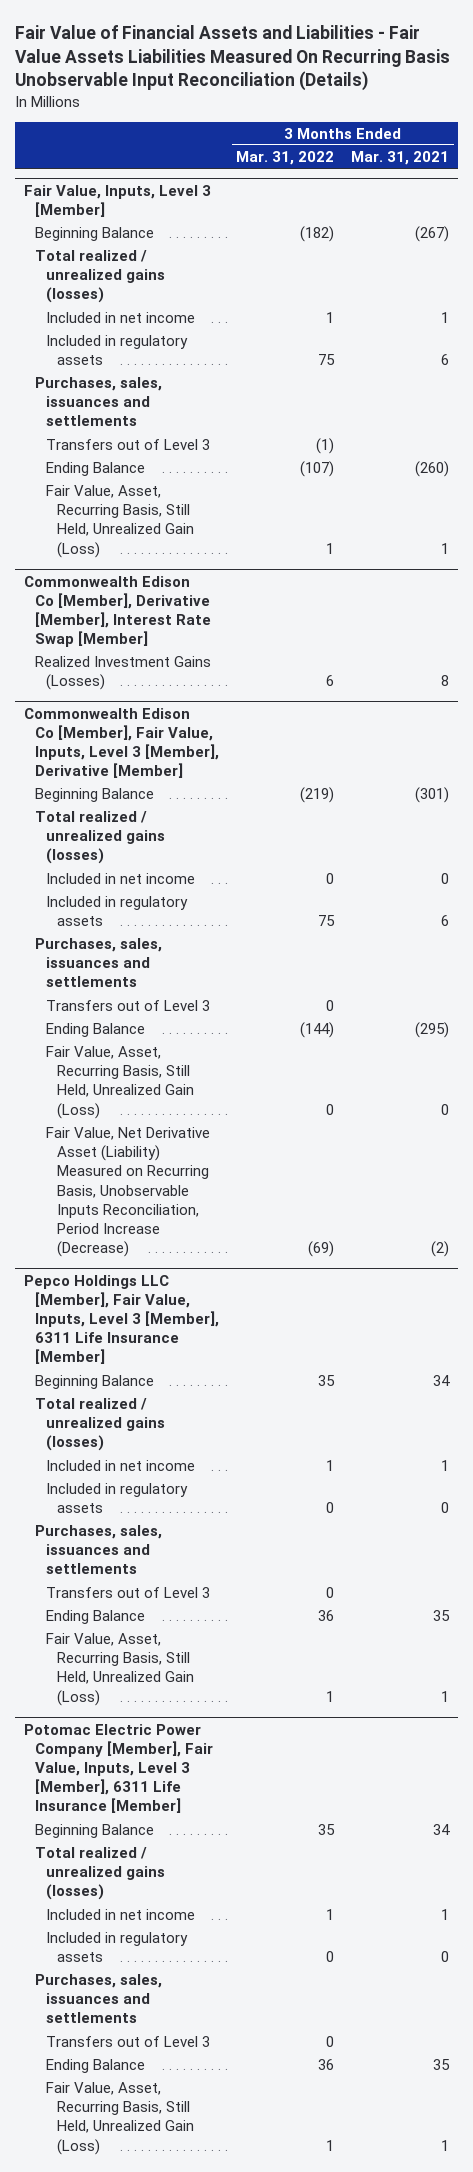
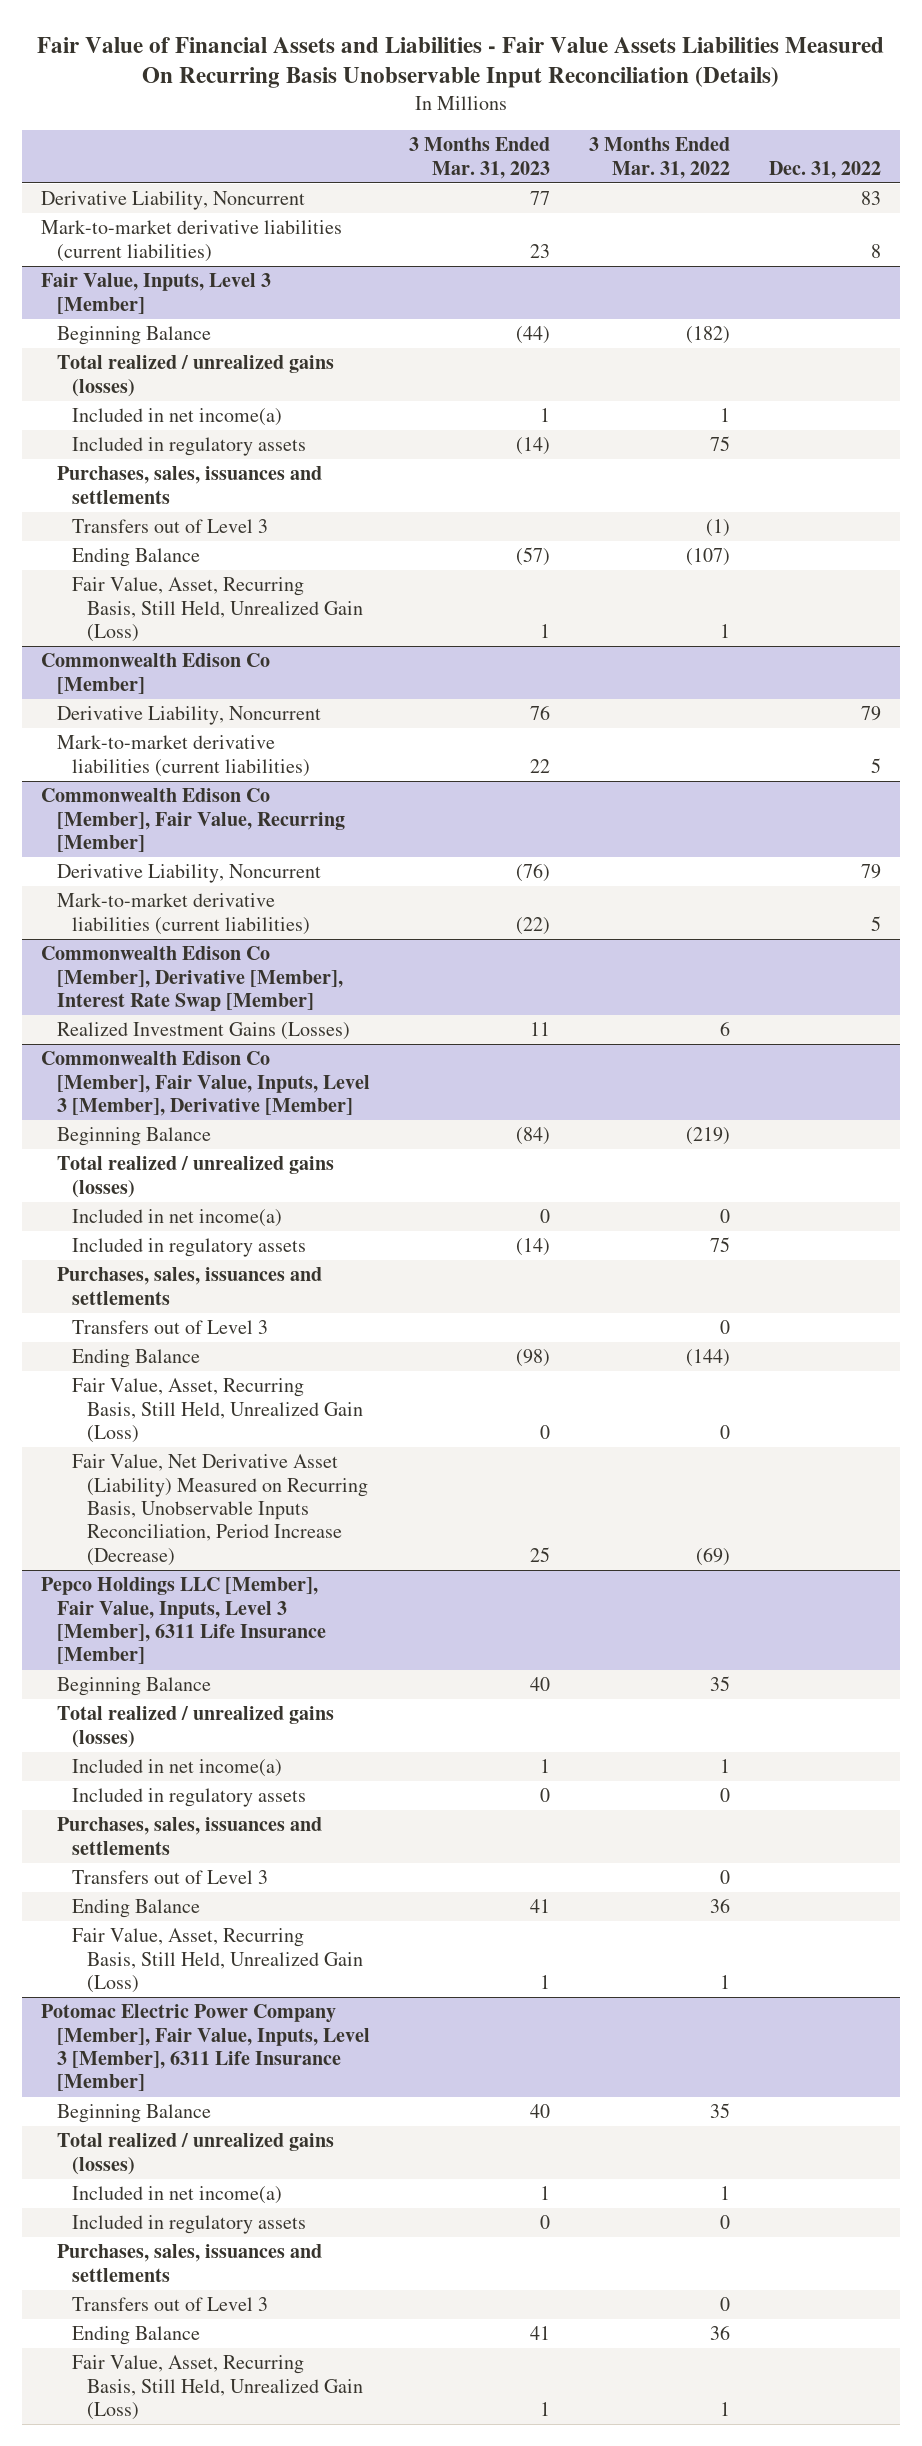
[351,151,450,166] Mar. 31, 2021 -> none
none -> [408,137,550,179] 3 Months Ended Mar. 31, 2023
none -> [768,160,881,179] Dec. 31, 2022
none -> [41,191,306,211] Derivative Liability, Noncurrent
none -> [41,220,343,262] Mark-to-market derivative liabilities (current liabilities)
[46,312,196,324] Included in net income -> [71,408,282,427] Included in net income(a)
none -> [41,653,271,694] Commonwealth Edison Co [Member]
none -> [56,706,321,726] Derivative Liability, Noncurrent
none -> [56,735,310,777] Mark-to-market derivative liabilities (current liabilities)
none -> [41,788,345,853] Commonwealth Edison Co [Member], Fair Value, Recurring [Member]
none -> [56,864,321,884] Derivative Liability, Noncurrent
none -> [56,893,310,935] Mark-to-market derivative liabilities (current liabilities)
[46,873,196,885] Included in net income -> [71,1209,282,1228] Included in net income(a)
[46,1460,196,1472] Included in net income -> [71,1759,282,1778] Included in net income(a)
[46,1909,196,1921] Included in net income -> [71,2186,282,2205] Included in net income(a)

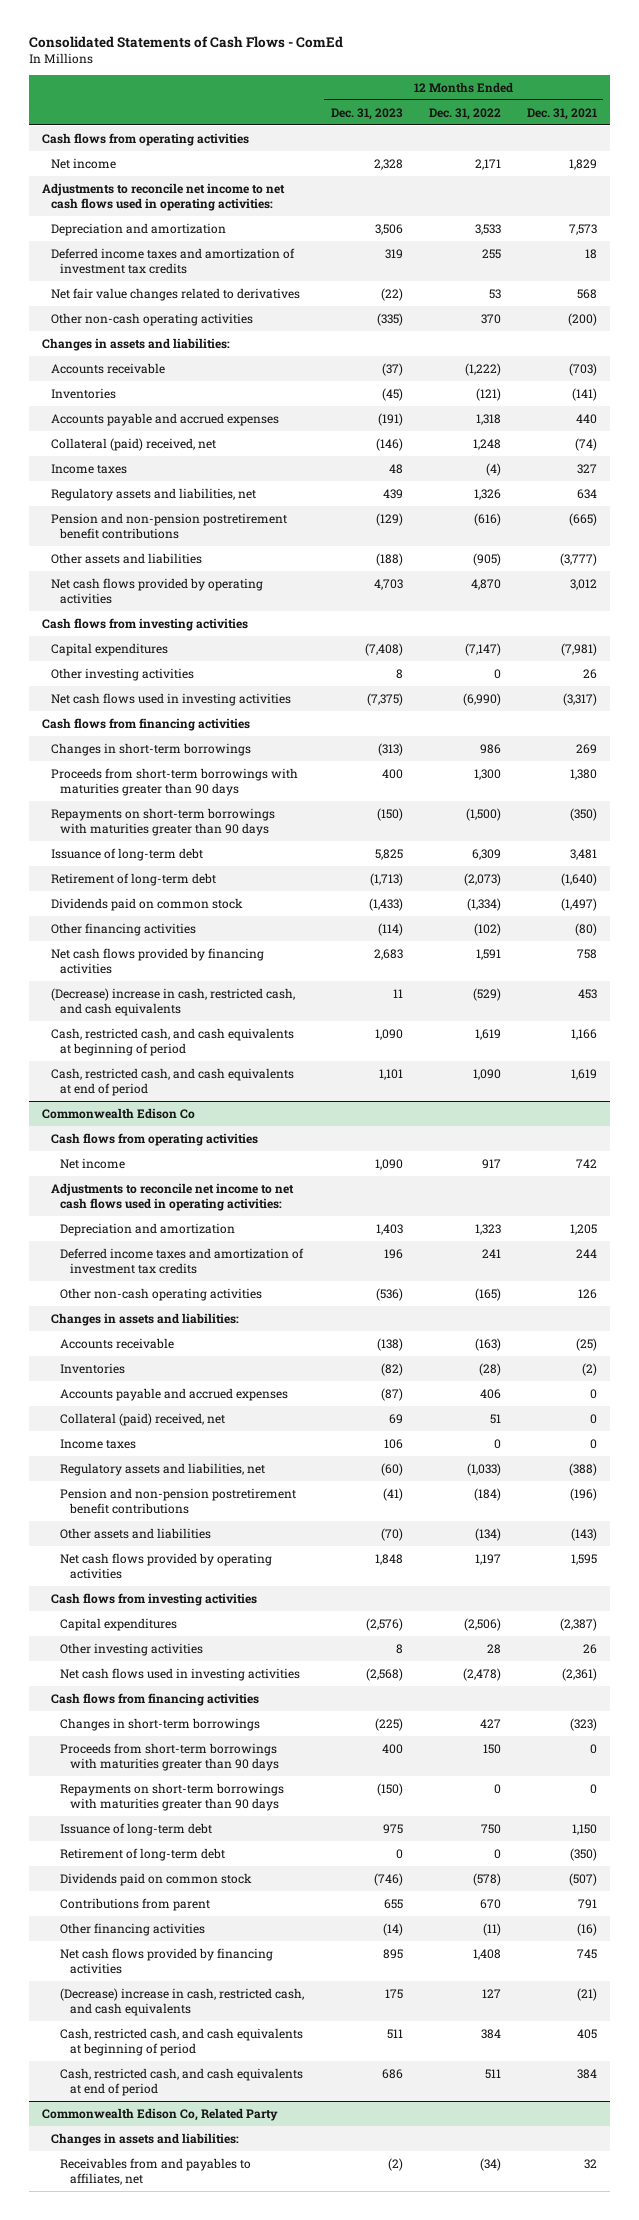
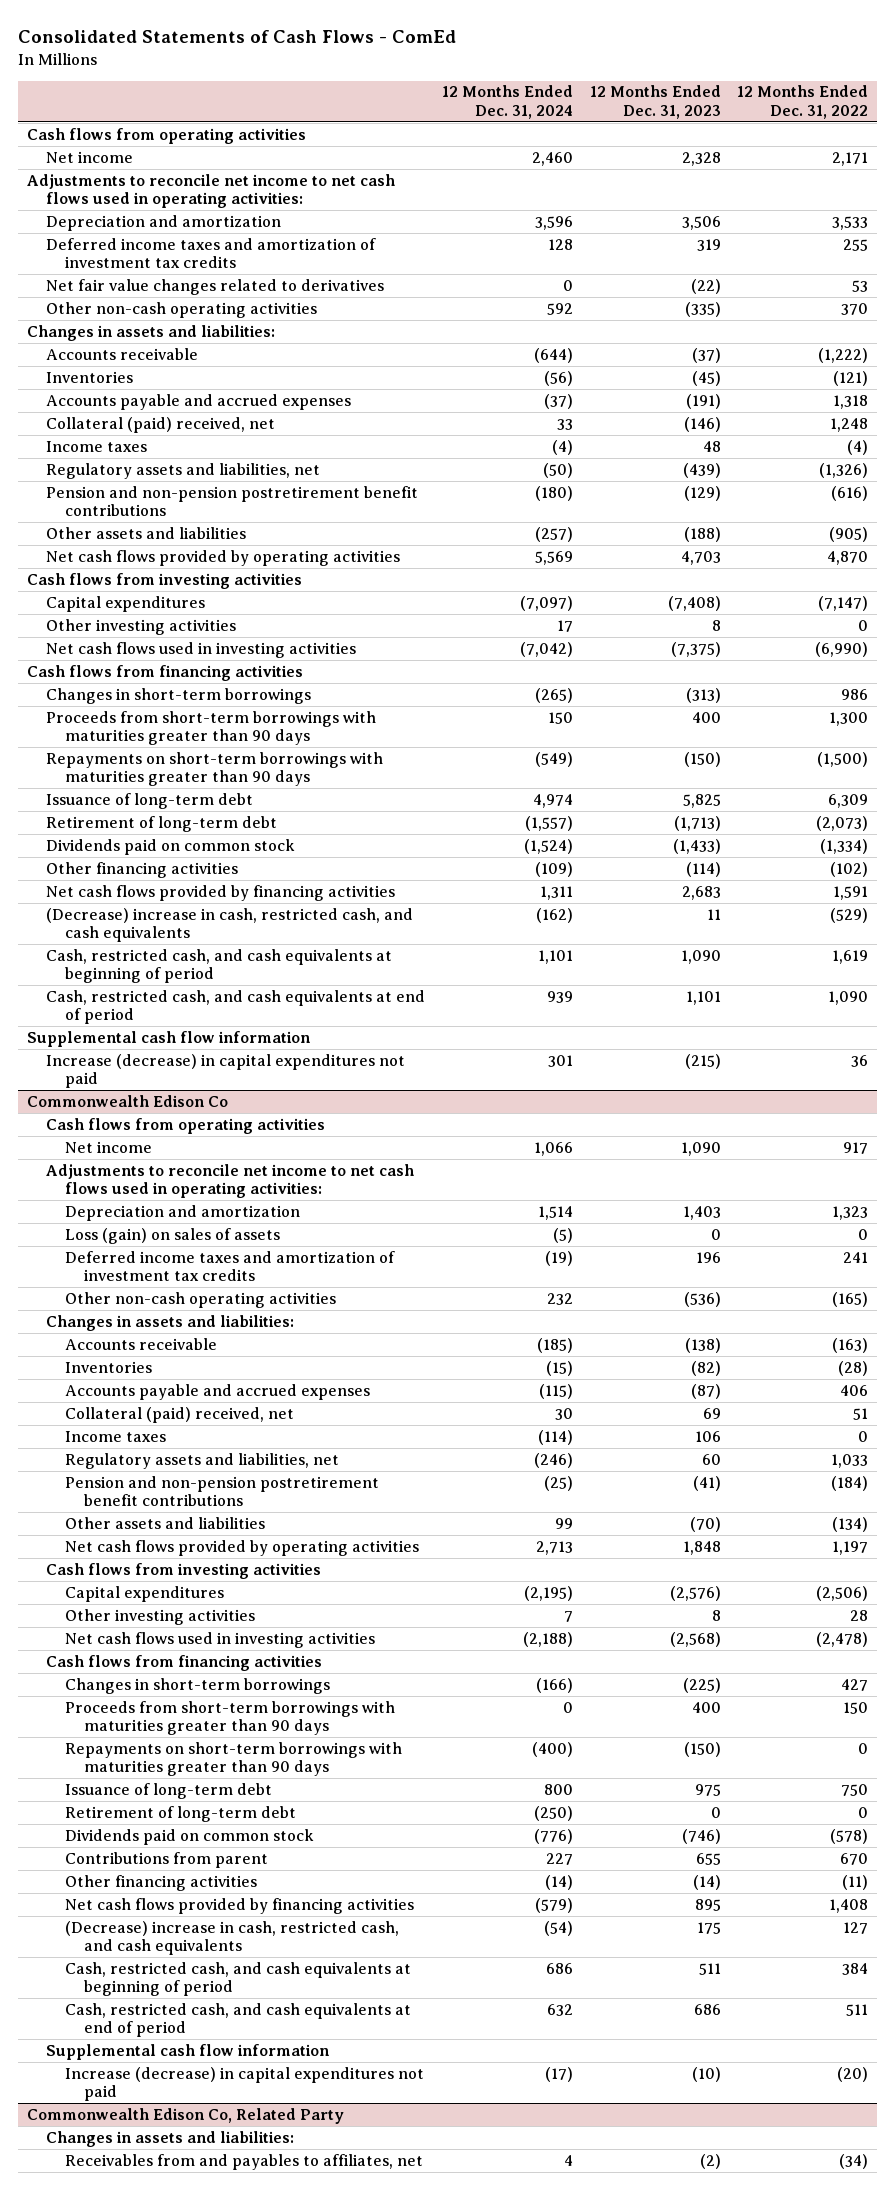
[526,107,597,120] Dec. 31, 2021 -> none
none -> [441,85,573,119] 12 Months Ended Dec. 31, 2024
[382,488,403,499] 439 -> [682,462,721,478] (439)
[473,488,501,500] 1,326 -> [819,462,869,478] (1,326)
none -> [26,1030,311,1047] Supplemental cash flow information
none -> [45,1053,405,1089] Increase (decrease) in capital expenditures not paid
none -> [64,1227,280,1244] Loss (gain) on sales of assets
[380,1462,403,1476] (60) -> [701,1453,721,1465] 60
[466,1462,501,1476] (1,033) -> [831,1453,869,1468] 1,033
none -> [45,2043,330,2060] Supplemental cash flow information
none -> [64,2066,424,2102] Increase (decrease) in capital expenditures not paid

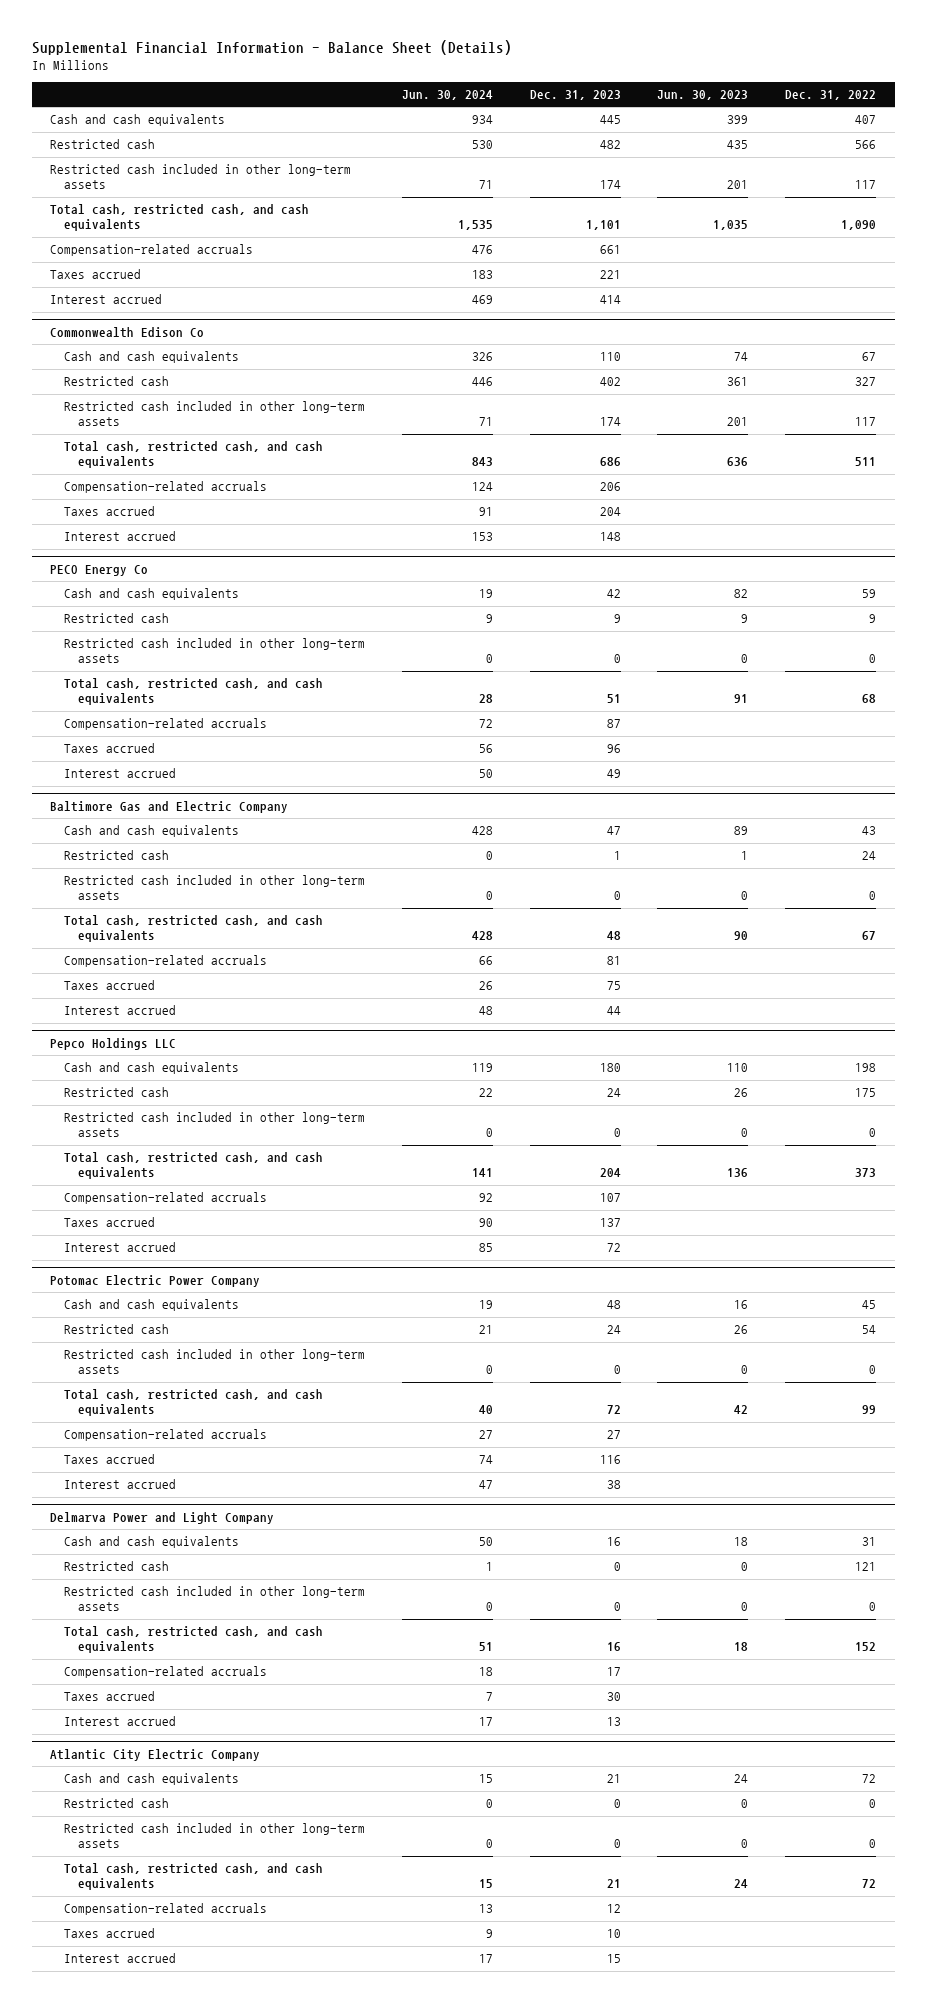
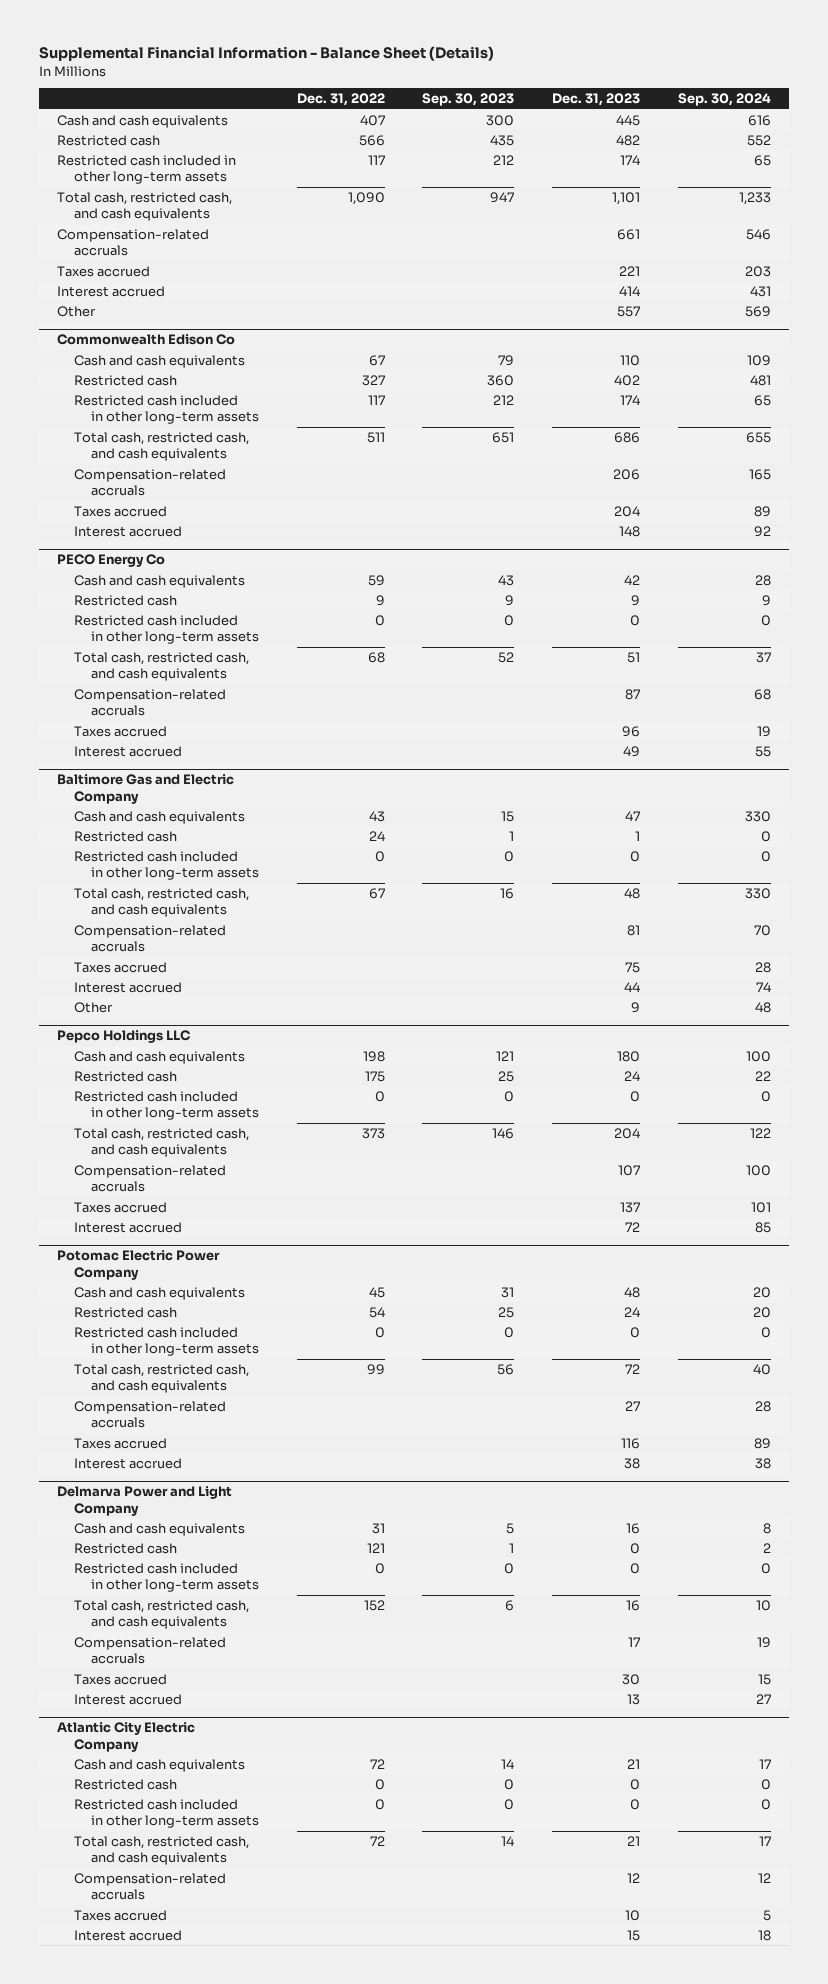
[401,89,493,100] Jun. 30, 2024 -> none
[657,89,749,100] Jun. 30, 2023 -> none
none -> [422,93,515,107] Sep. 30, 2023
none -> [677,93,771,107] Sep. 30, 2024
none -> [57,305,97,317] Other
none -> [74,1001,114,1013] Other

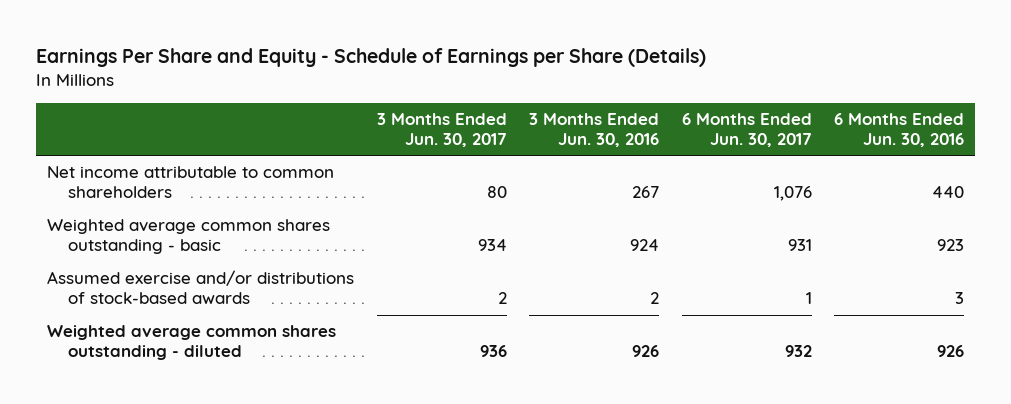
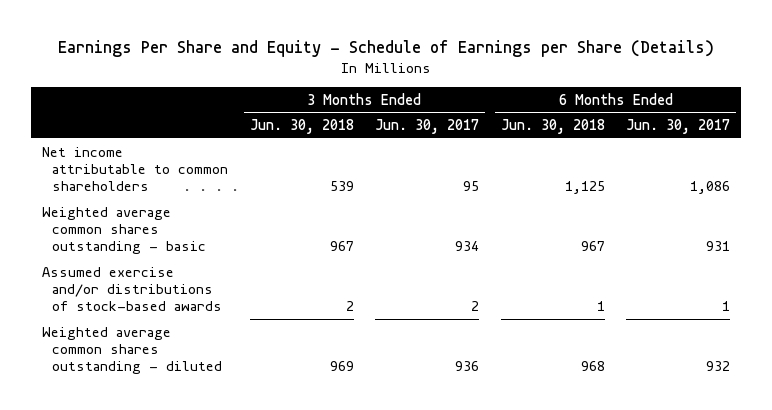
[529,113,660,147] 3 Months Ended Jun. 30, 2016 -> none
[833,113,964,147] 6 Months Ended Jun. 30, 2016 -> none
none -> [249,118,354,134] Jun. 30, 2018
none -> [500,118,605,134] Jun. 30, 2018
[486,186,507,199] 80 -> [463,181,480,192] 95
[773,186,812,202] 1,076 -> [690,181,731,195] 1,086

